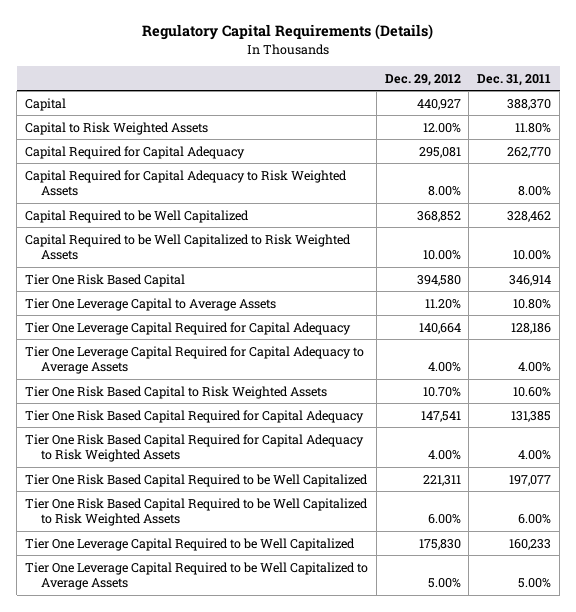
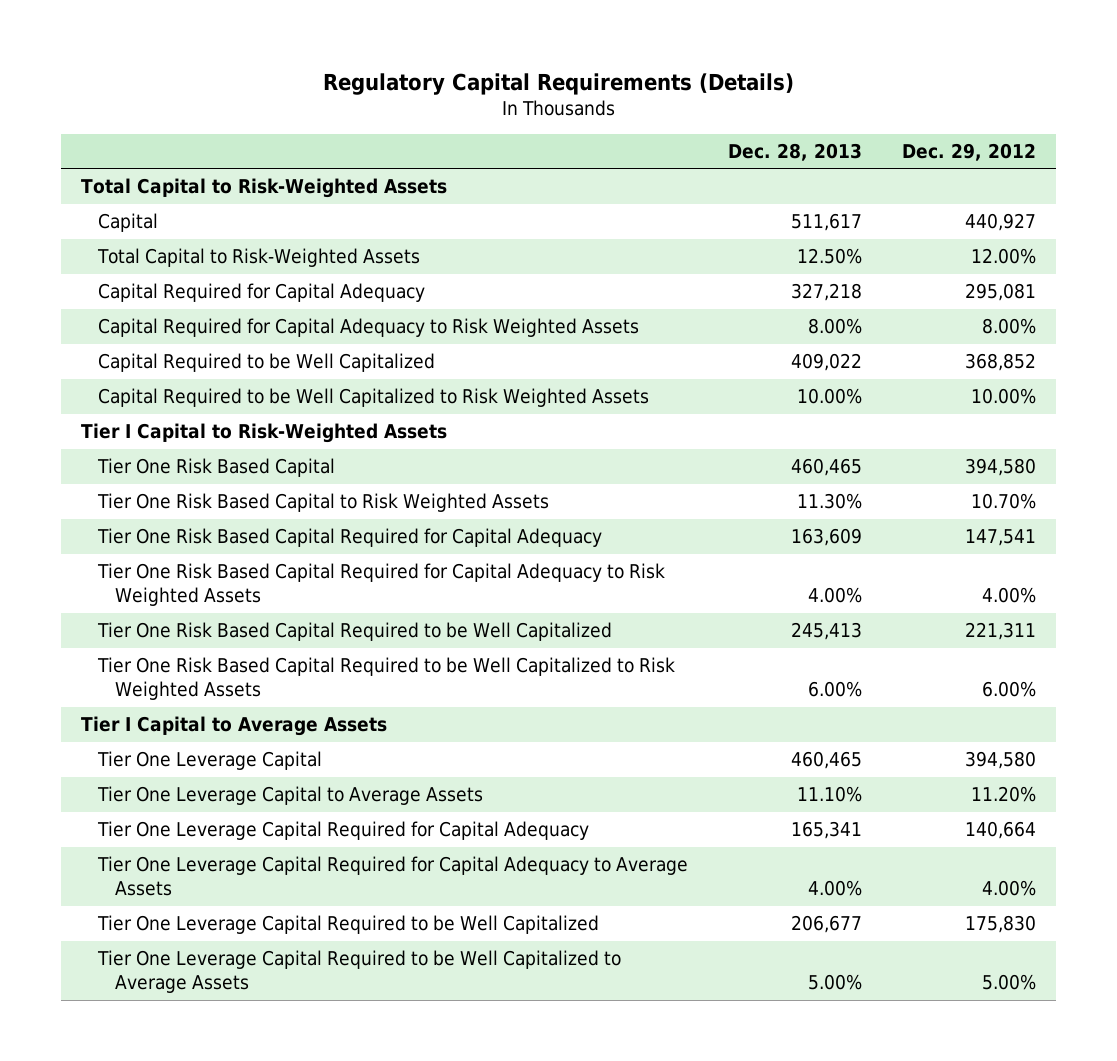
[477,73,552,86] Dec. 31, 2011 -> none
none -> [728,142,863,161] Dec. 28, 2013
none -> [81,178,448,199] Total Capital to Risk-Weighted Assets
[24,121,208,135] Capital to Risk Weighted Assets -> [97,248,421,268] Total Capital to Risk-Weighted Assets
none -> [81,423,448,444] Tier I Capital to Risk-Weighted Assets
none -> [81,716,388,737] Tier I Capital to Average Assets
none -> [97,751,323,771] Tier One Leverage Capital
[24,297,276,311] Tier One Leverage Capital to Average Assets -> [97,786,484,806] Tier One Leverage Capital to Average Assets
[24,321,351,335] Tier One Leverage Capital Required for Capital Adequacy -> [97,821,590,841] Tier One Leverage Capital Required for Capital Adequacy
[24,345,364,375] Tier One Leverage Capital Required for Capital Adequacy to Average Assets -> [97,856,689,897] Tier One Leverage Capital Required for Capital Adequacy to Average Assets

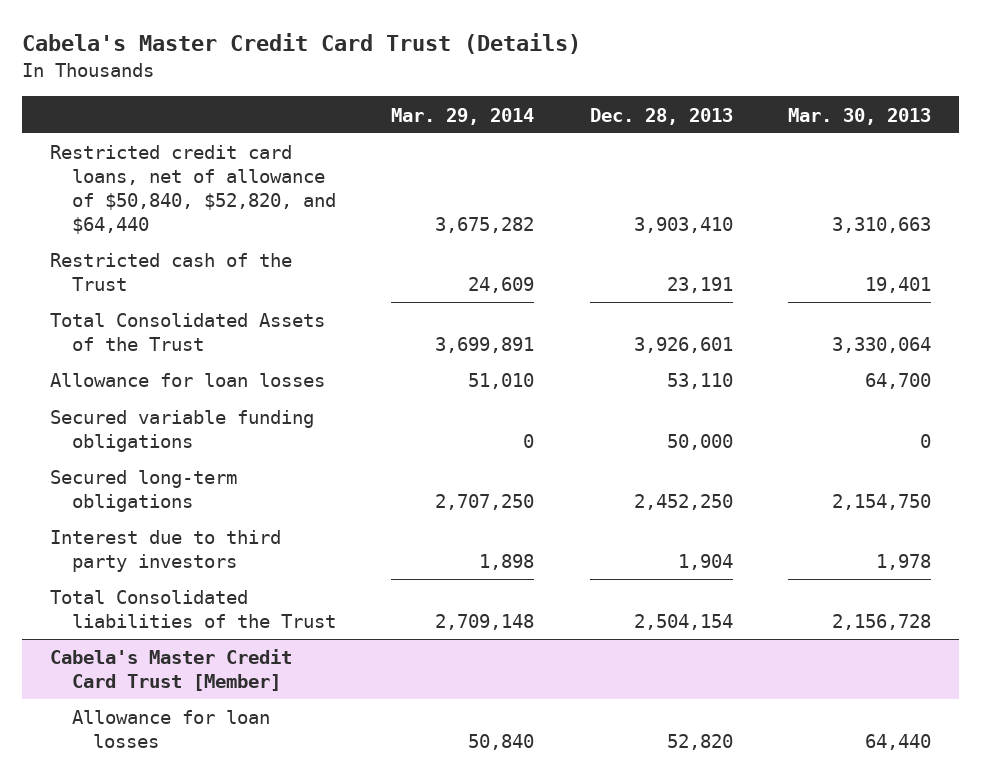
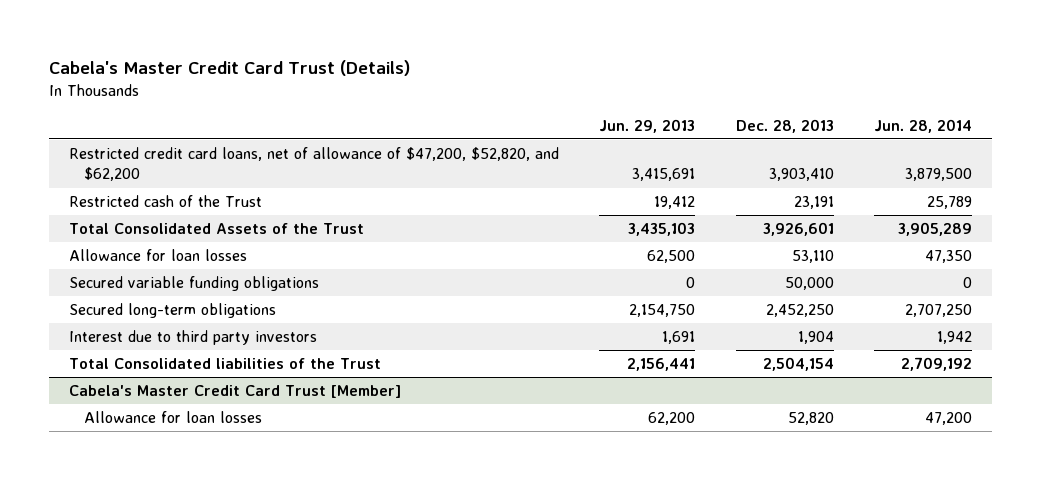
[391,107,535,125] Mar. 29, 2014 -> none
[788,107,932,125] Mar. 30, 2013 -> none
none -> [599,118,696,133] Jun. 29, 2013
none -> [873,118,972,133] Jun. 28, 2014
[49,145,336,234] Restricted credit card loans, net of allowance of $50,840, $52,820, and $64,440 -> [69,147,560,182] Restricted credit card loans, net of allowance of $47,200, $52,820, and $62,200

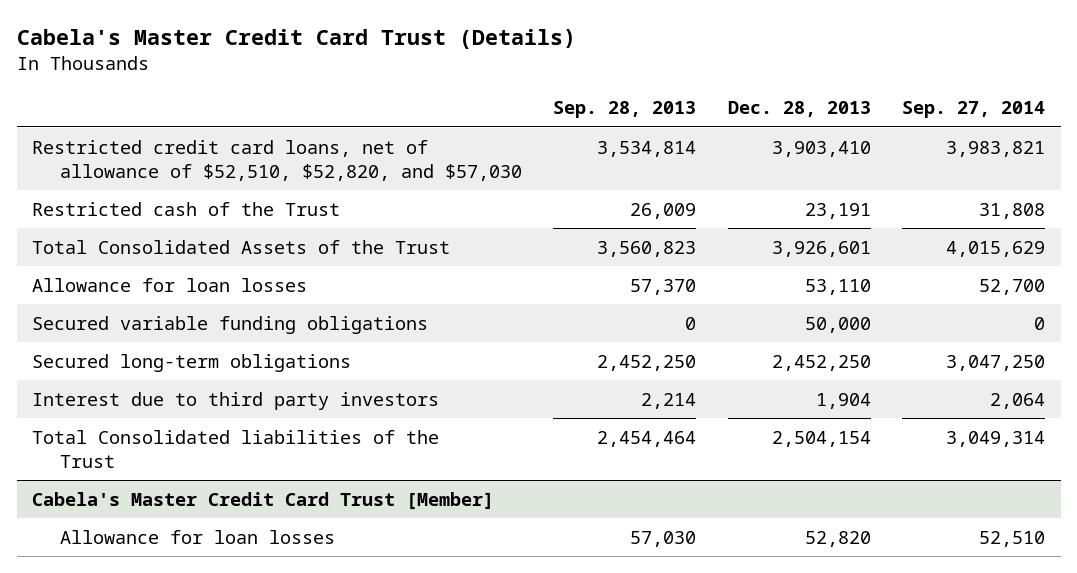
[599,118,696,133] Jun. 29, 2013 -> none
[873,118,972,133] Jun. 28, 2014 -> none
none -> [553,101,697,119] Sep. 28, 2013
none -> [902,101,1046,119] Sep. 27, 2014
[69,147,560,182] Restricted credit card loans, net of allowance of $47,200, $52,820, and $62,200 -> [32,139,522,181] Restricted credit card loans, net of allowance of $52,510, $52,820, and $57,030

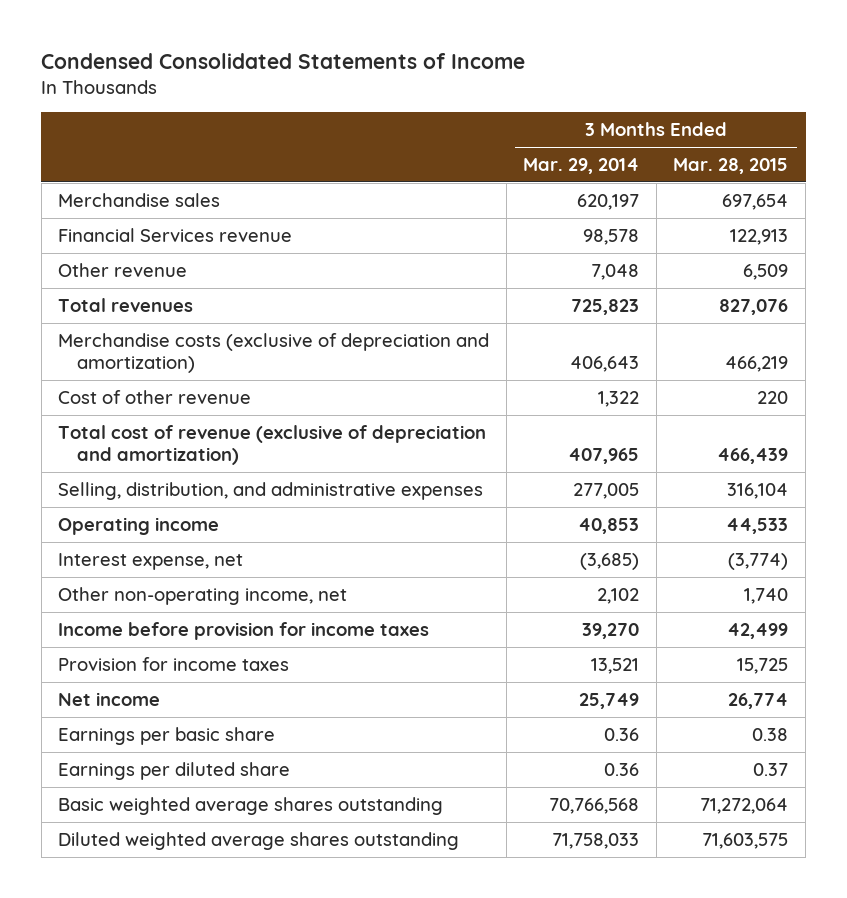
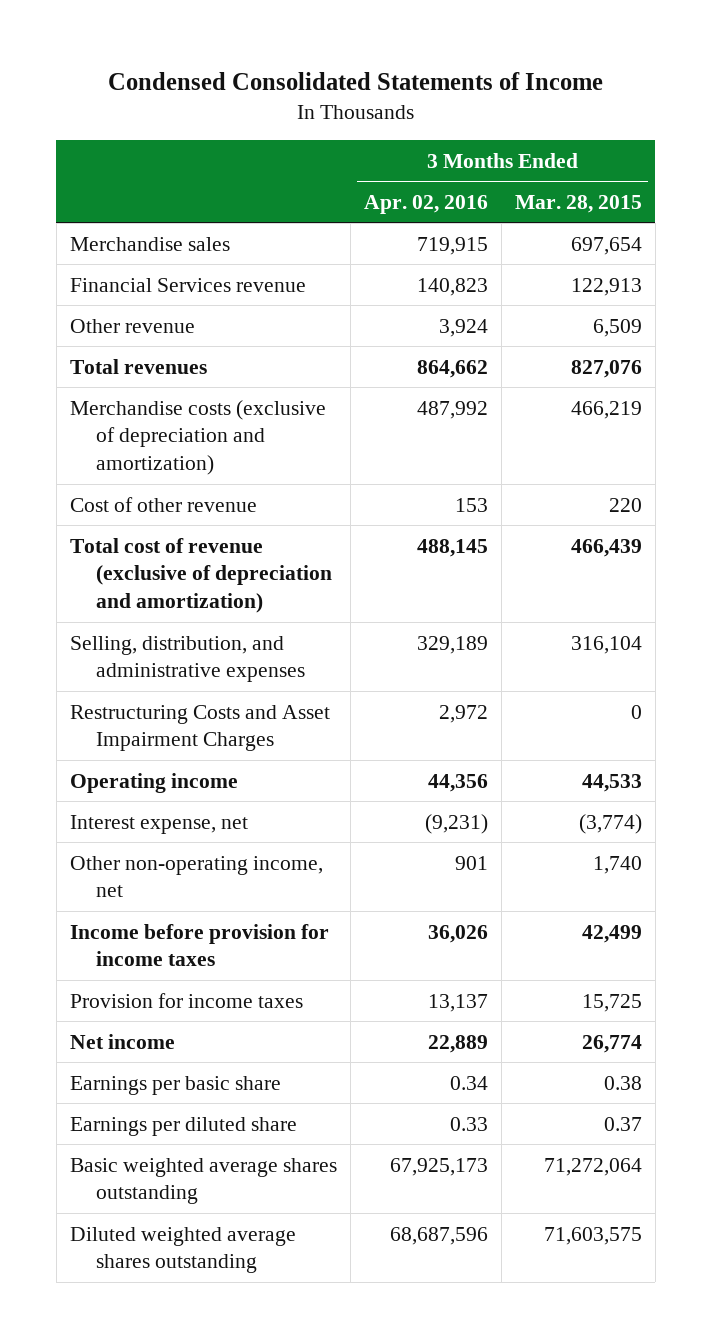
[523,157,640,174] Mar. 29, 2014 -> none
none -> [363,194,488,214] Apr. 02, 2016
none -> [69,704,330,752] Restructuring Costs and Asset Impairment Charges

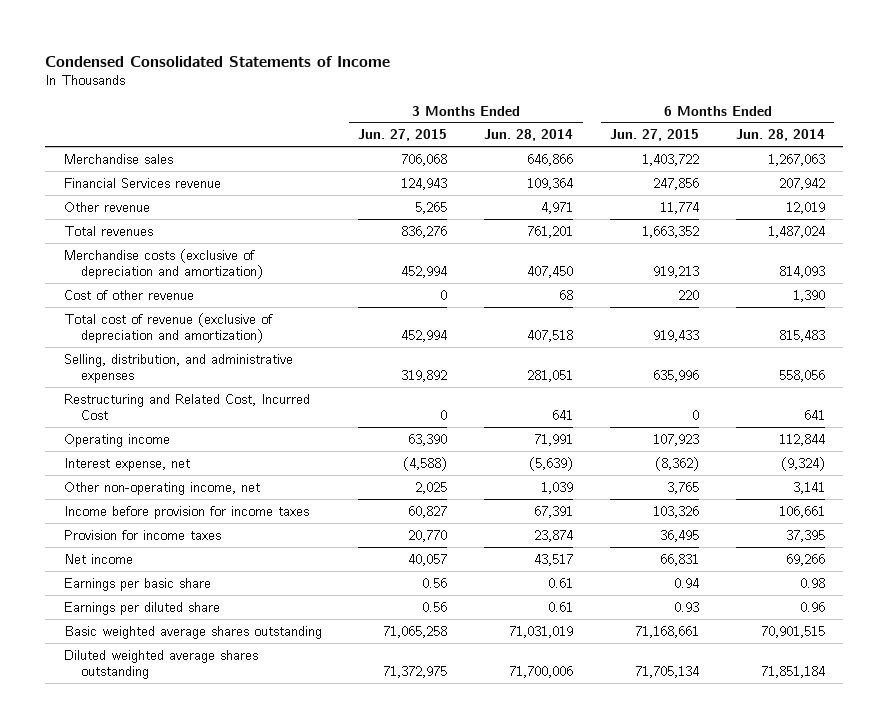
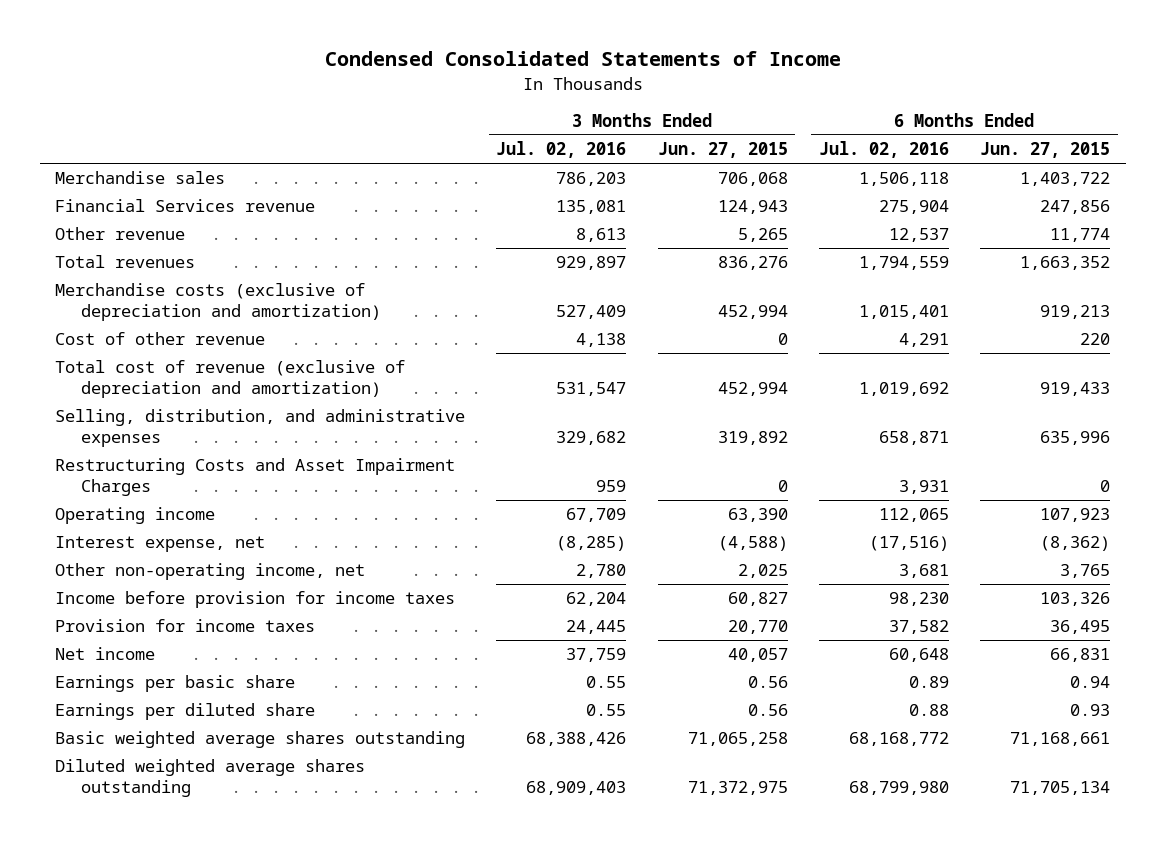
[484,129,574,142] Jun. 28, 2014 -> none
[736,129,826,142] Jun. 28, 2014 -> none
none -> [496,141,627,159] Jul. 02, 2016
none -> [818,141,949,159] Jul. 02, 2016
[63,393,310,421] Restructuring and Related Cost, Incurred Cost -> none
none -> [55,458,456,497] Restructuring Costs and Asset Impairment Charges

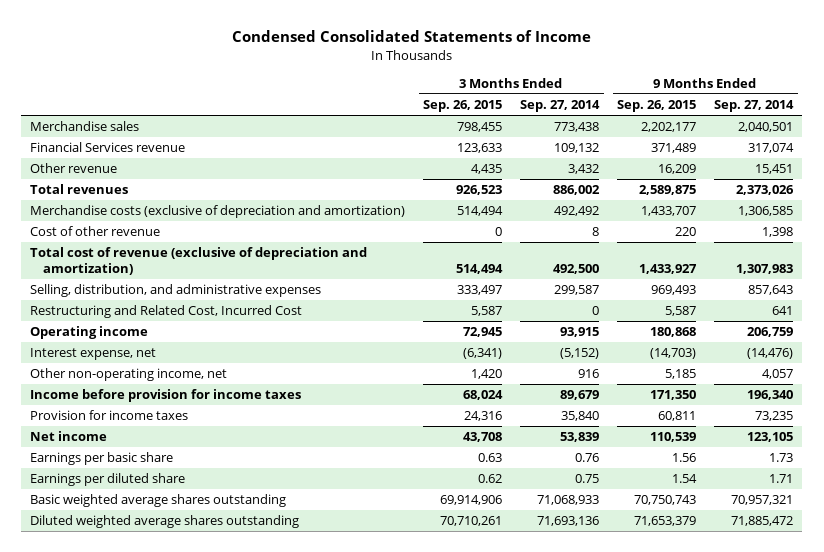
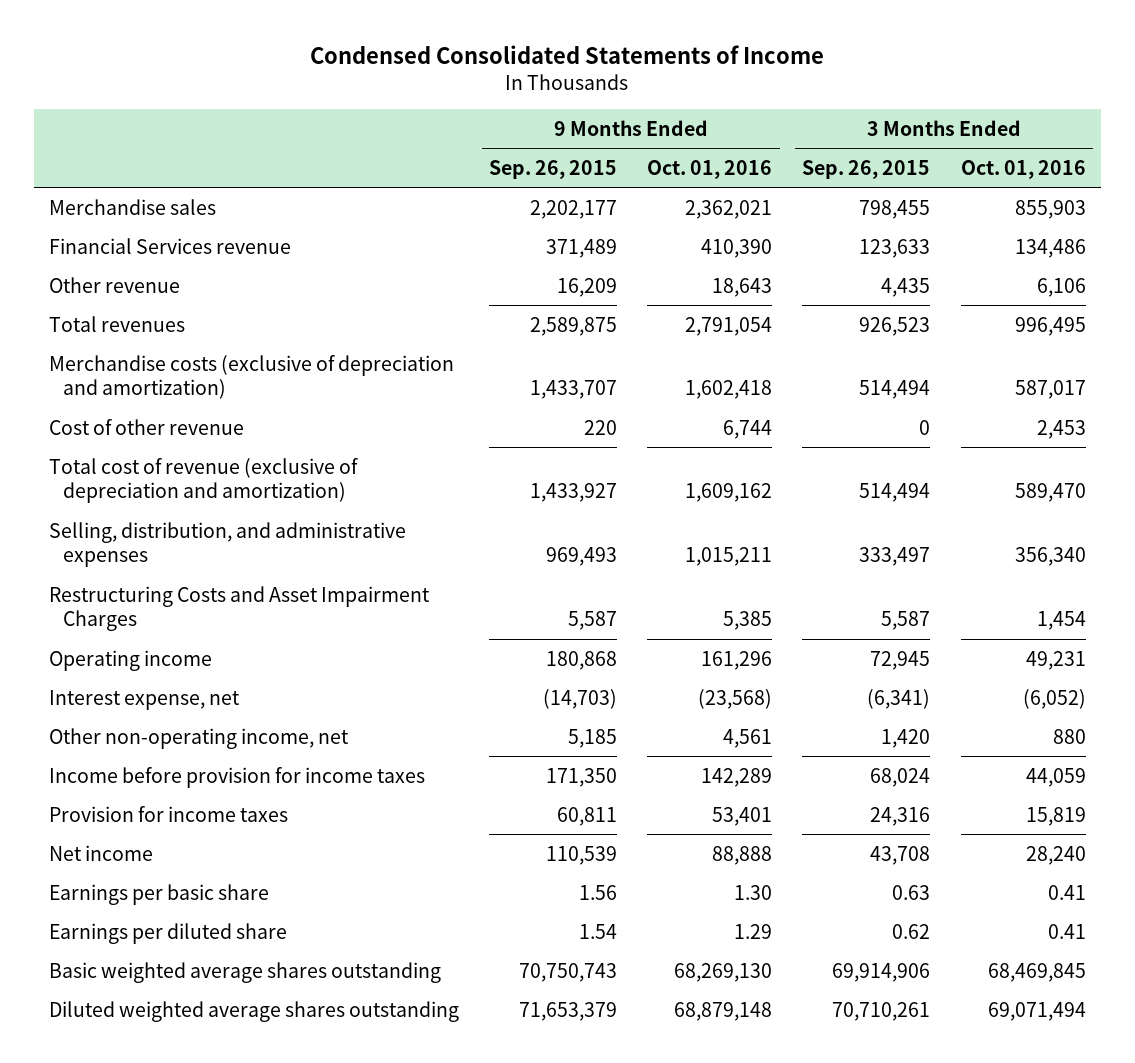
[520,100,601,113] Sep. 27, 2014 -> none
[714,100,795,113] Sep. 27, 2014 -> none
none -> [647,159,773,179] Oct. 01, 2016
none -> [960,159,1086,179] Oct. 01, 2016
[30,305,303,319] Restructuring and Related Cost, Incurred Cost -> [48,585,430,632] Restructuring Costs and Asset Impairment Charges

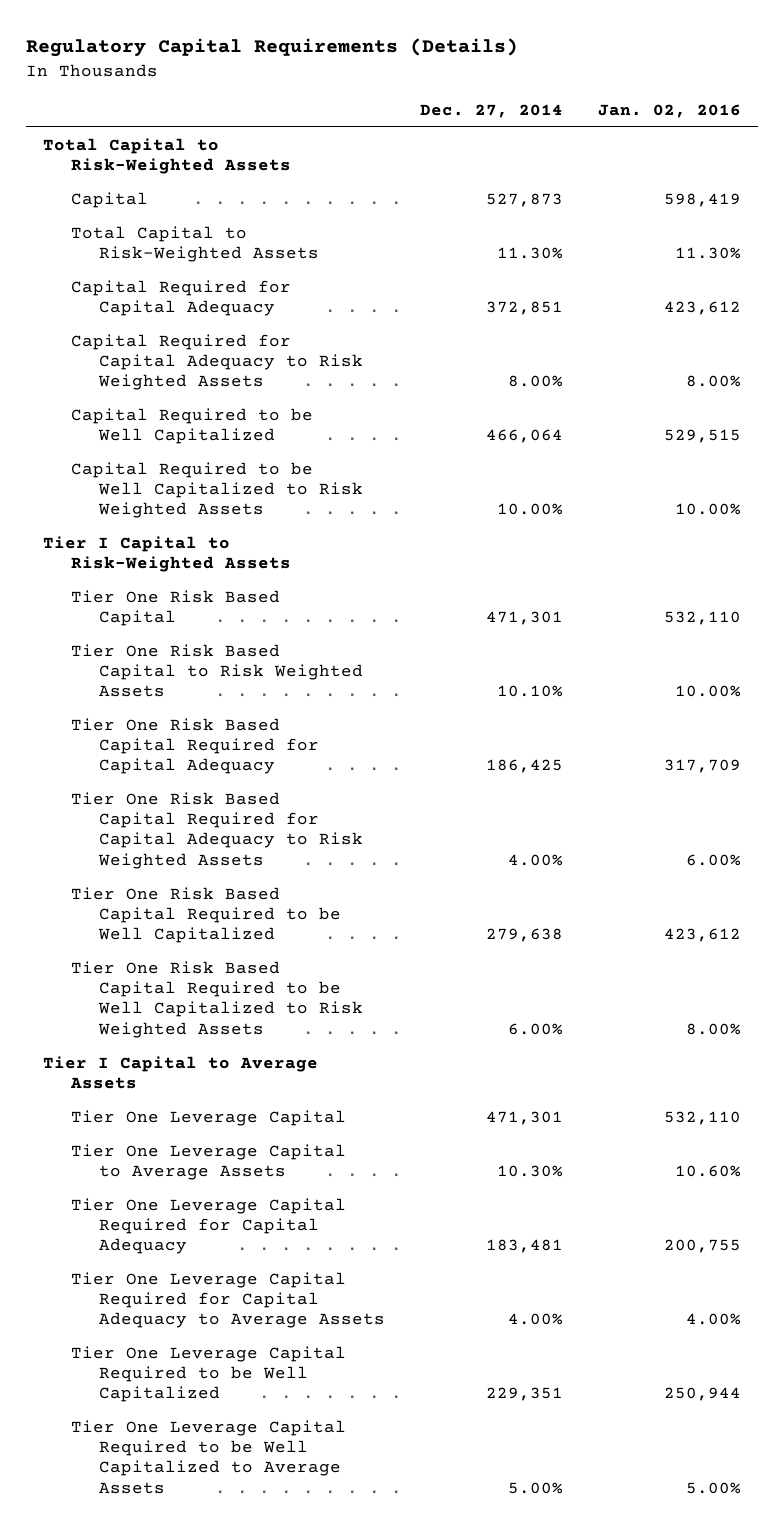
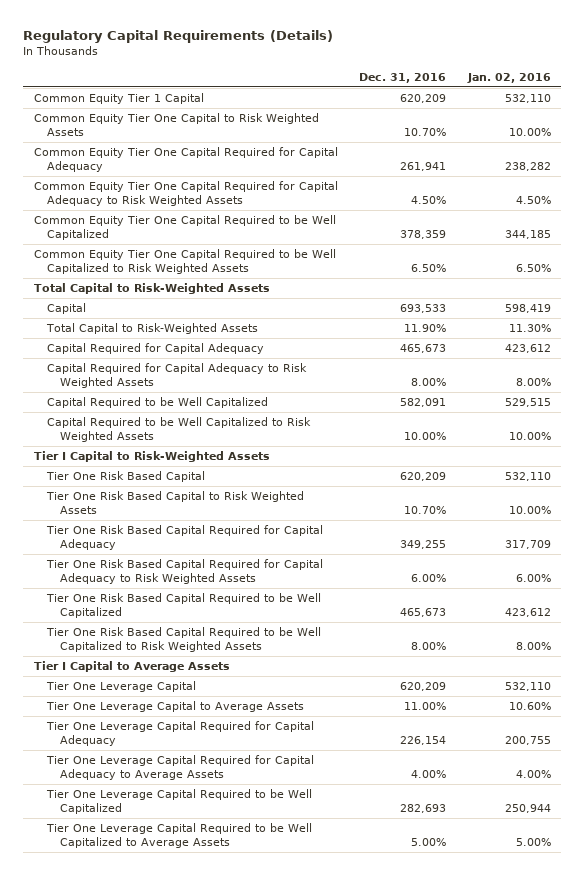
[419,104,563,119] Dec. 27, 2014 -> none
none -> [359,72,447,83] Dec. 31, 2016
none -> [33,93,204,105] Common Equity Tier 1 Capital
none -> [33,113,319,137] Common Equity Tier One Capital to Risk Weighted Assets
none -> [33,147,338,173] Common Equity Tier One Capital Required for Capital Adequacy
none -> [33,181,338,207] Common Equity Tier One Capital Required for Capital Adequacy to Risk Weighted Assets
none -> [33,215,336,241] Common Equity Tier One Capital Required to be Well Capitalized
none -> [33,249,336,275] Common Equity Tier One Capital Required to be Well Capitalized to Risk Weighted Assets

